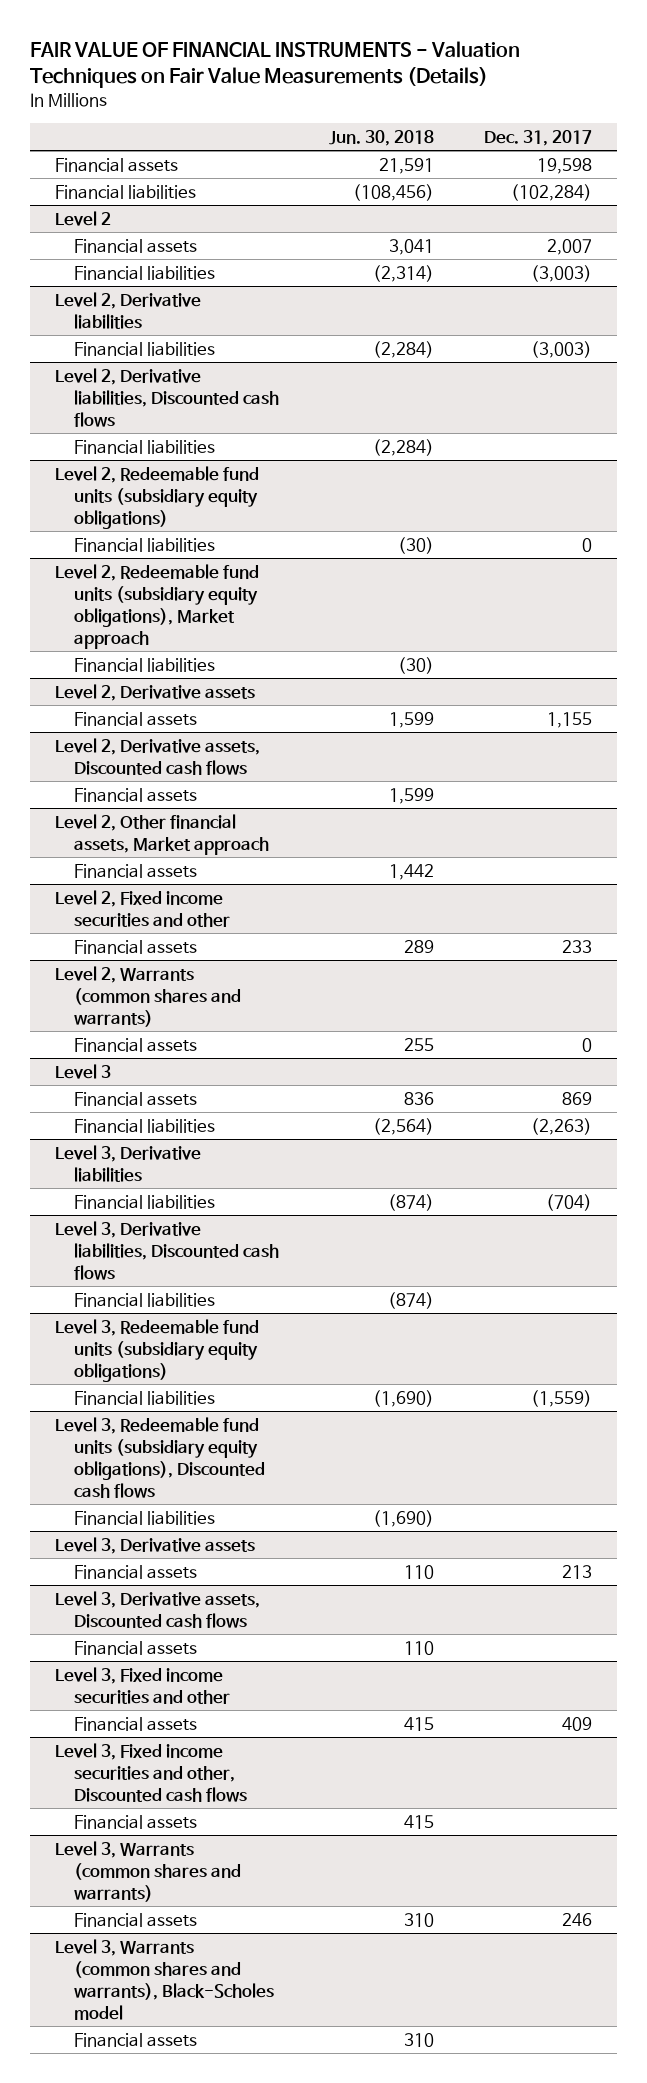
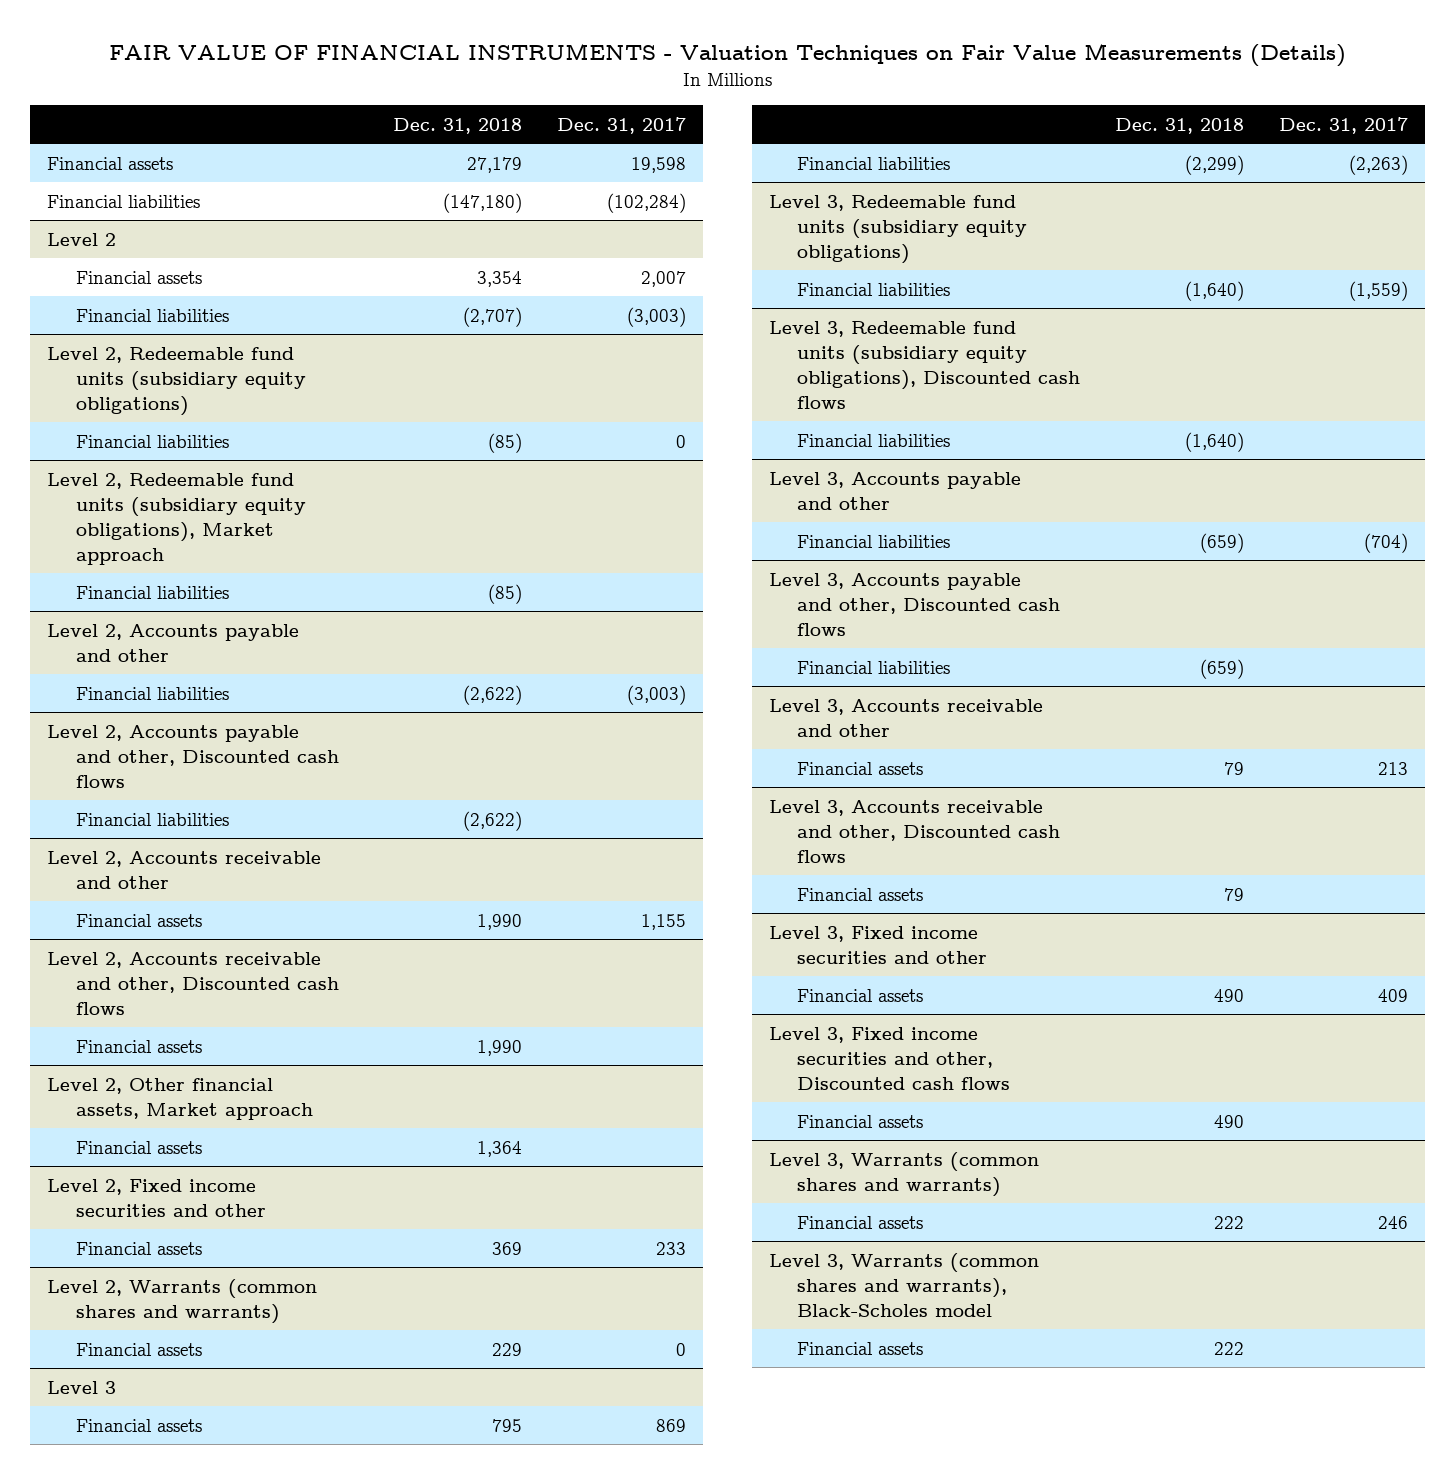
[328,129,434,146] Jun. 30, 2018 -> none
none -> [393,117,523,134] Dec. 31, 2018
[54,291,201,329] Level 2, Derivative liabilities -> none
[74,341,216,356] Financial liabilities -> none
[54,367,280,427] Level 2, Derivative liabilities, Discounted cash flows -> none
[74,439,216,454] Financial liabilities -> none
[54,683,255,701] Level 2, Derivative assets -> none
none -> [47,623,300,662] Level 2, Accounts payable and other
none -> [75,686,229,700] Financial liabilities
none -> [47,724,339,788] Level 2, Accounts payable and other, Discounted cash flows
none -> [75,812,229,826] Financial liabilities
none -> [47,850,322,889] Level 2, Accounts receivable and other
[54,737,260,775] Level 2, Derivative assets, Discounted cash flows -> none
none -> [47,951,339,1015] Level 2, Accounts receivable and other, Discounted cash flows
[54,1144,201,1182] Level 3, Derivative liabilities -> none
[74,1194,216,1209] Financial liabilities -> none
[54,1220,280,1280] Level 3, Derivative liabilities, Discounted cash flows -> none
[74,1292,216,1307] Financial liabilities -> none
[54,1536,255,1554] Level 3, Derivative assets -> none
none -> [768,471,1021,510] Level 3, Accounts payable and other
none -> [797,534,951,548] Financial liabilities
none -> [768,572,1061,636] Level 3, Accounts payable and other, Discounted cash flows
none -> [797,660,951,674] Financial liabilities
none -> [768,698,1043,737] Level 3, Accounts receivable and other
[54,1590,260,1628] Level 3, Derivative assets, Discounted cash flows -> none
none -> [768,799,1061,863] Level 3, Accounts receivable and other, Discounted cash flows

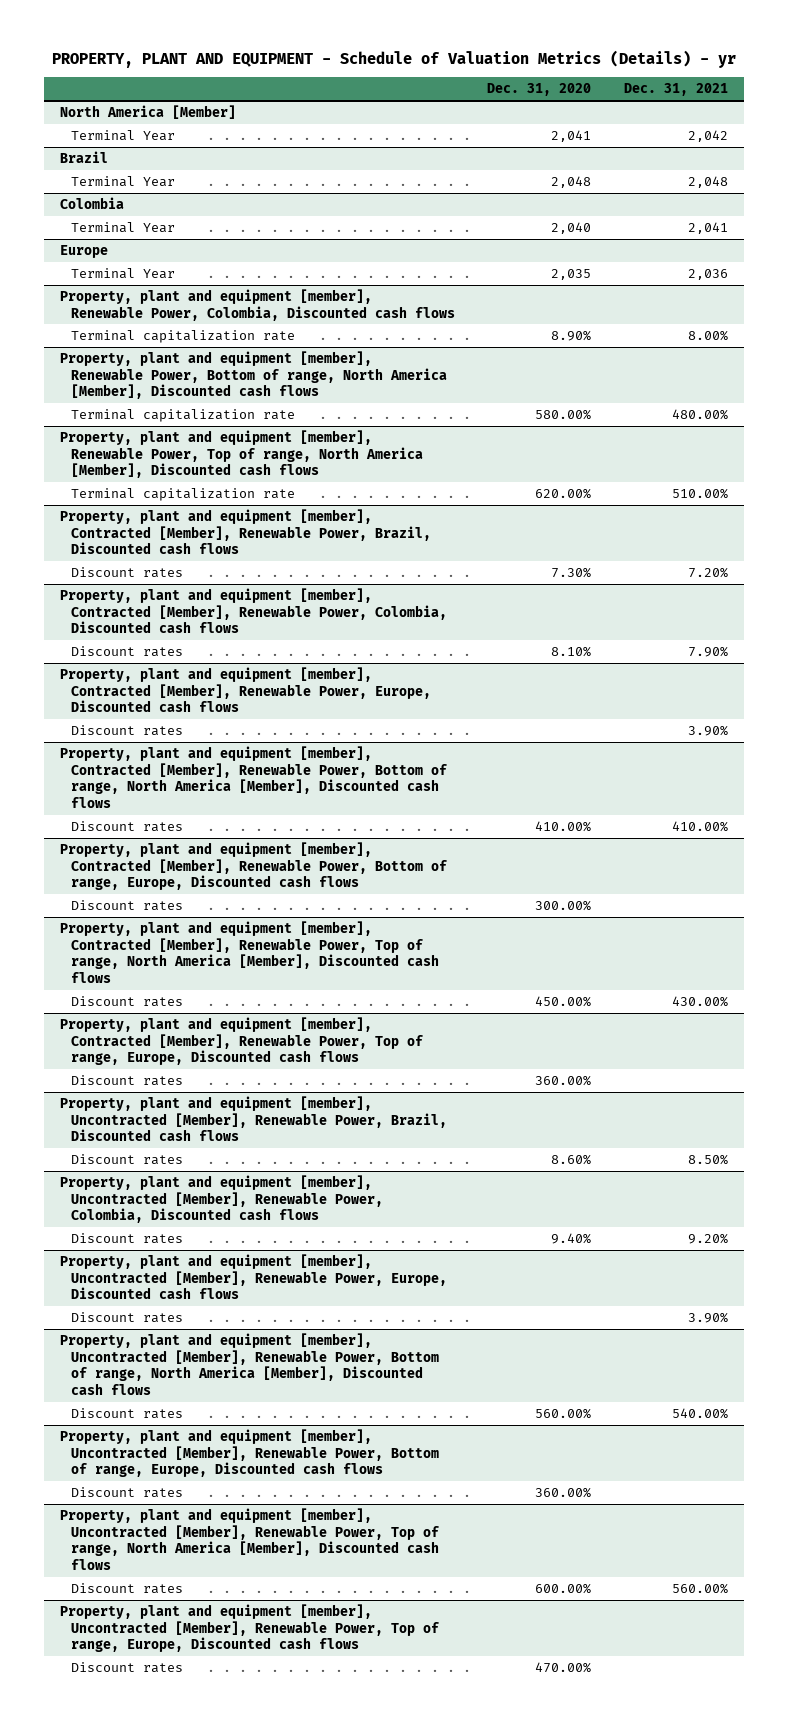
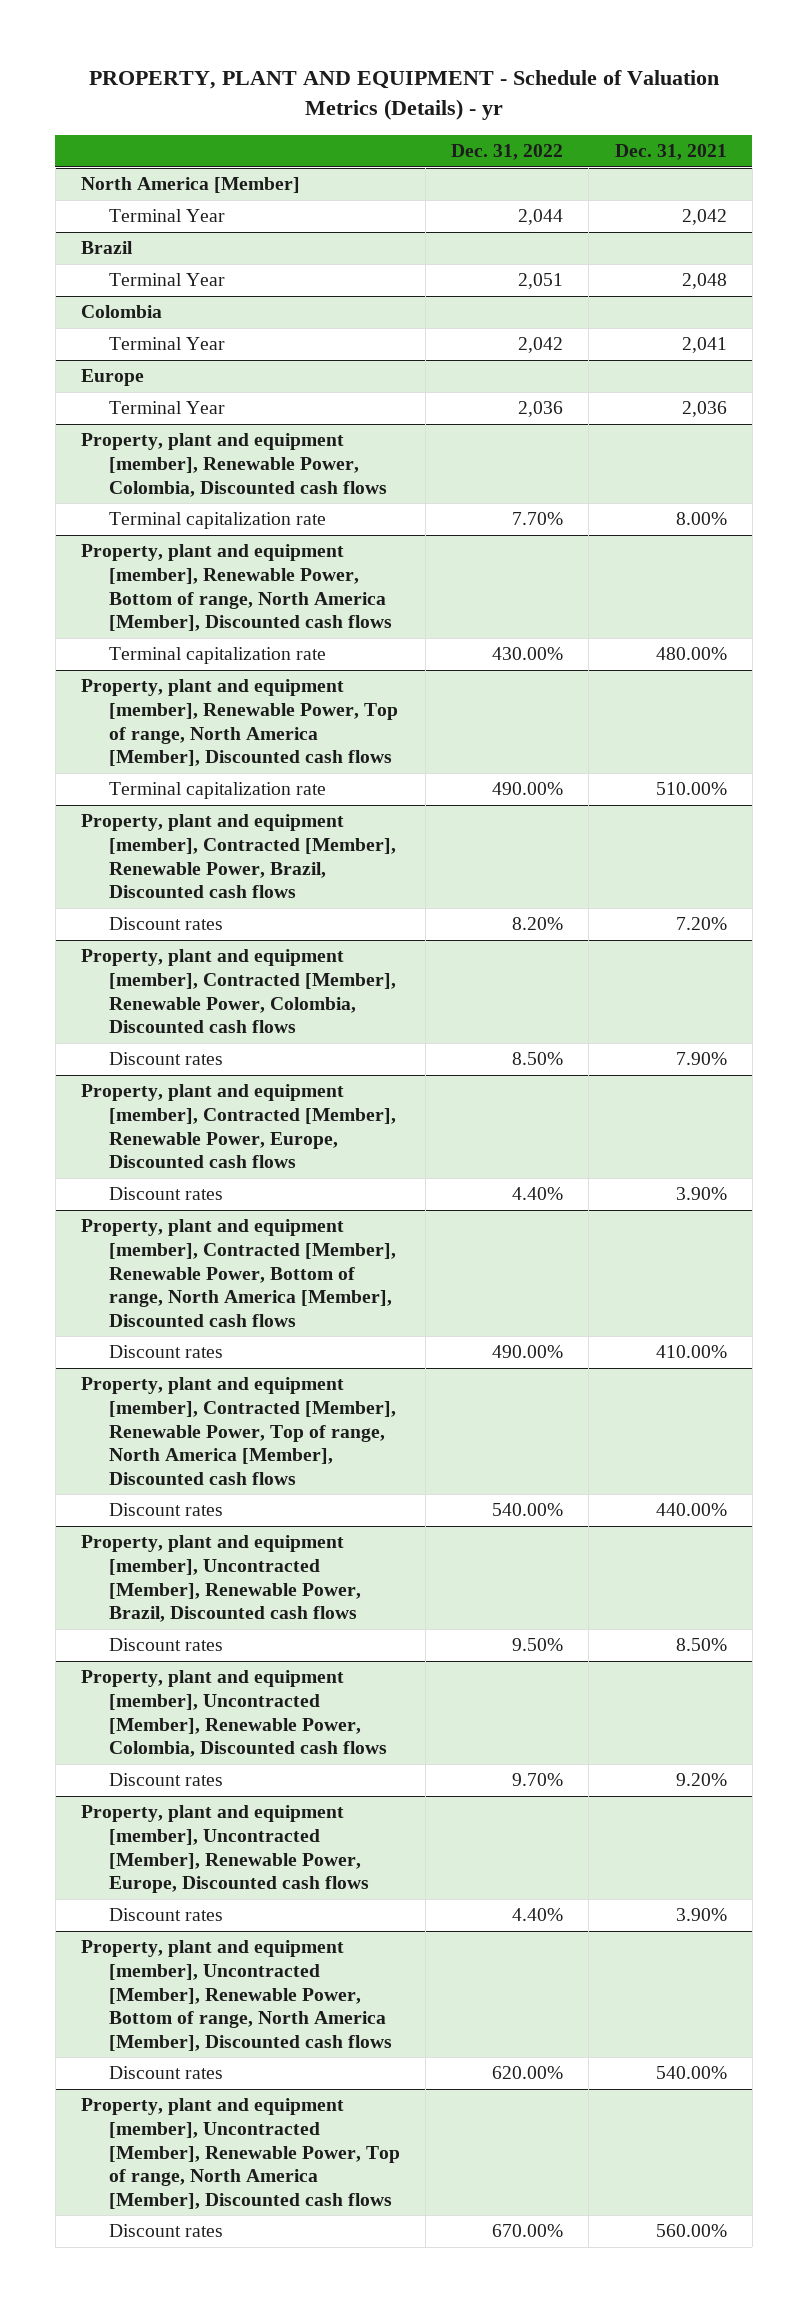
[487,83,592,97] Dec. 31, 2020 -> none
none -> [451,144,564,161] Dec. 31, 2022
[60,841,447,891] Property, plant and equipment [member], Contracted [Member], Renewable Power, Bottom of range, Europe, Discounted cash flows -> none
[70,899,183,911] Discount rates -> none
[60,1016,423,1066] Property, plant and equipment [member], Contracted [Member], Renewable Power, Top of range, Europe, Discounted cash flows -> none
[70,1074,183,1086] Discount rates -> none
[671,995,728,1007] 430.00% -> [655,1503,727,1517] 440.00%
[60,1428,439,1478] Property, plant and equipment [member], Uncontracted [Member], Renewable Power, Bottom of range, Europe, Discounted cash flows -> none
[70,1486,183,1498] Discount rates -> none
[60,1603,439,1653] Property, plant and equipment [member], Uncontracted [Member], Renewable Power, Top of range, Europe, Discounted cash flows -> none
[70,1661,183,1673] Discount rates -> none

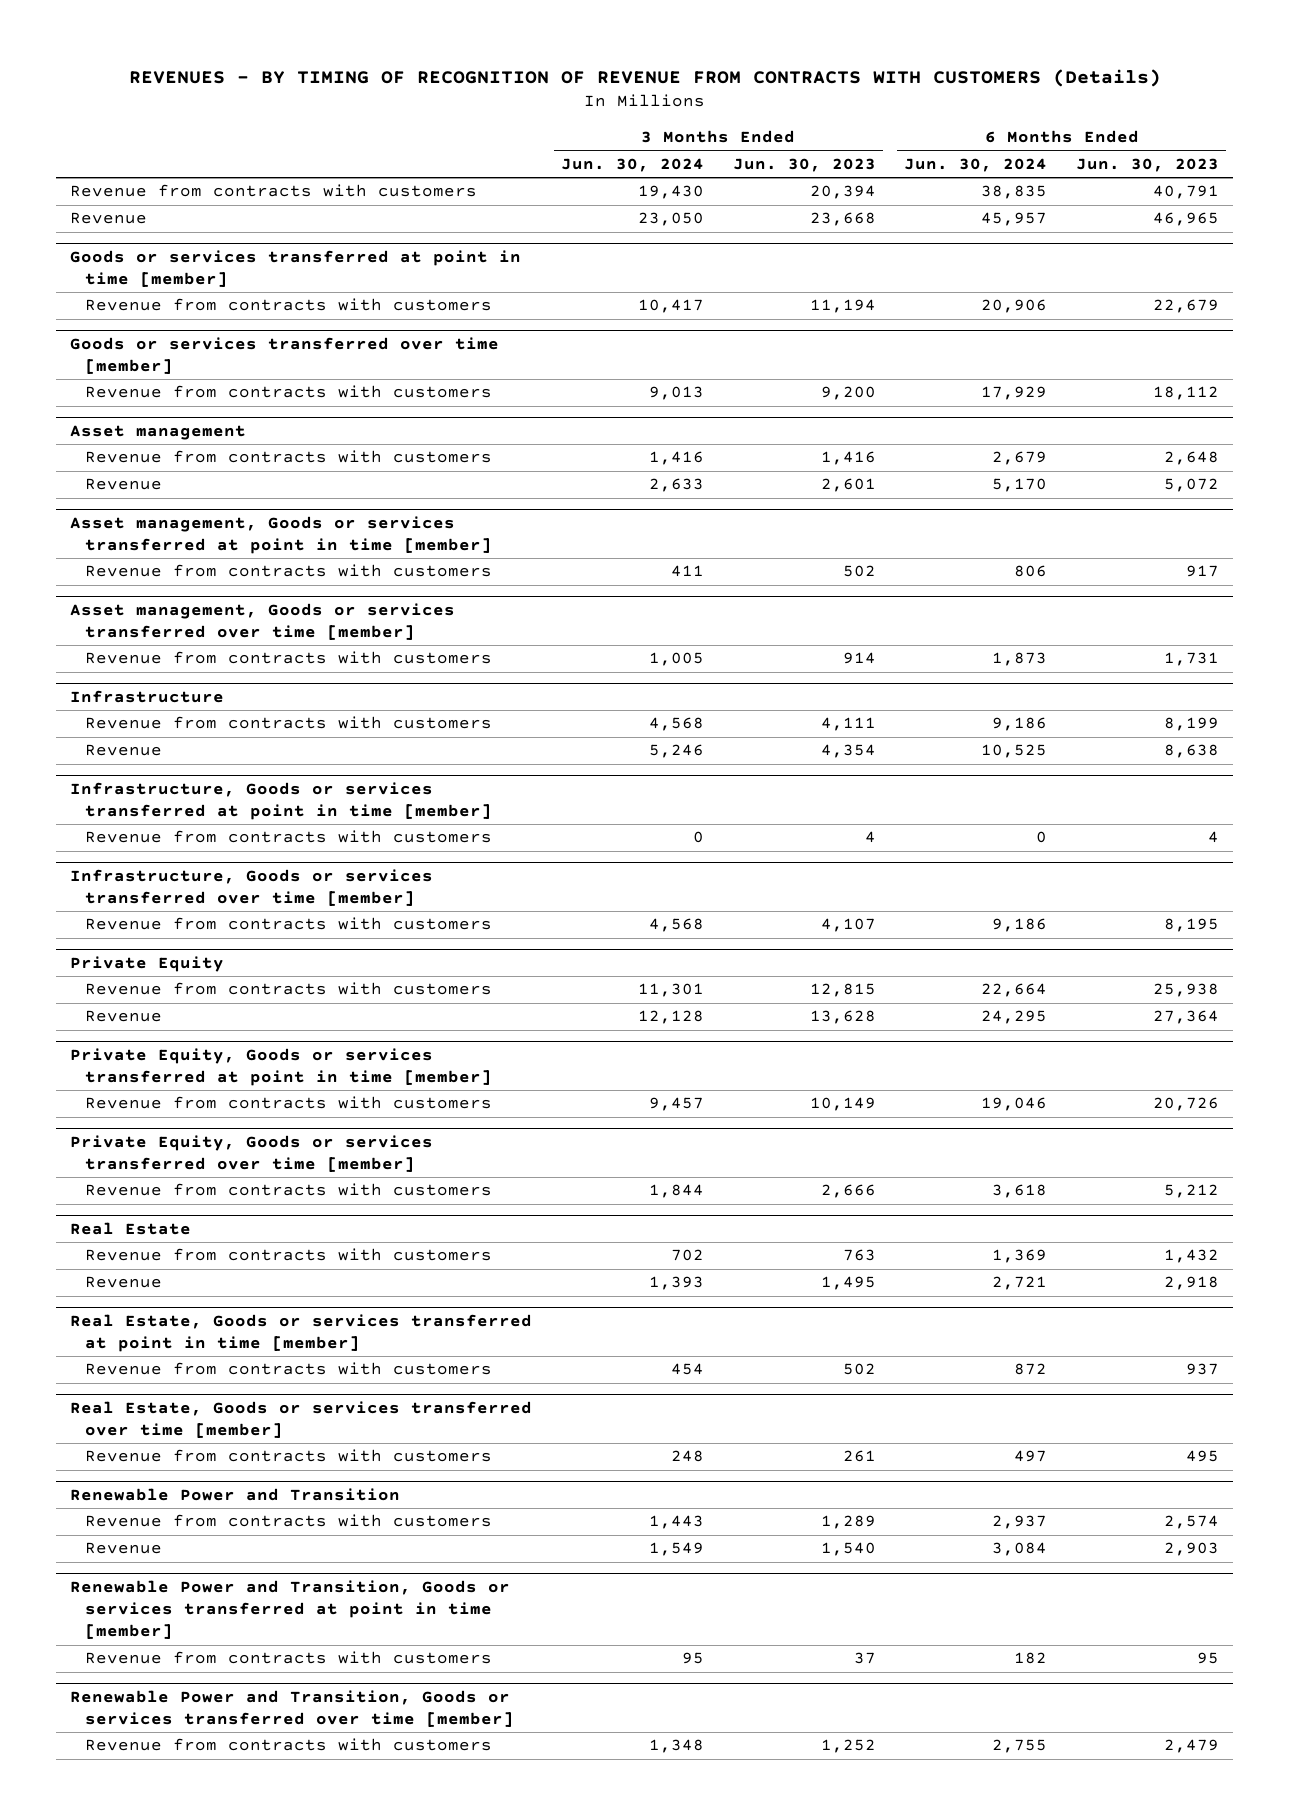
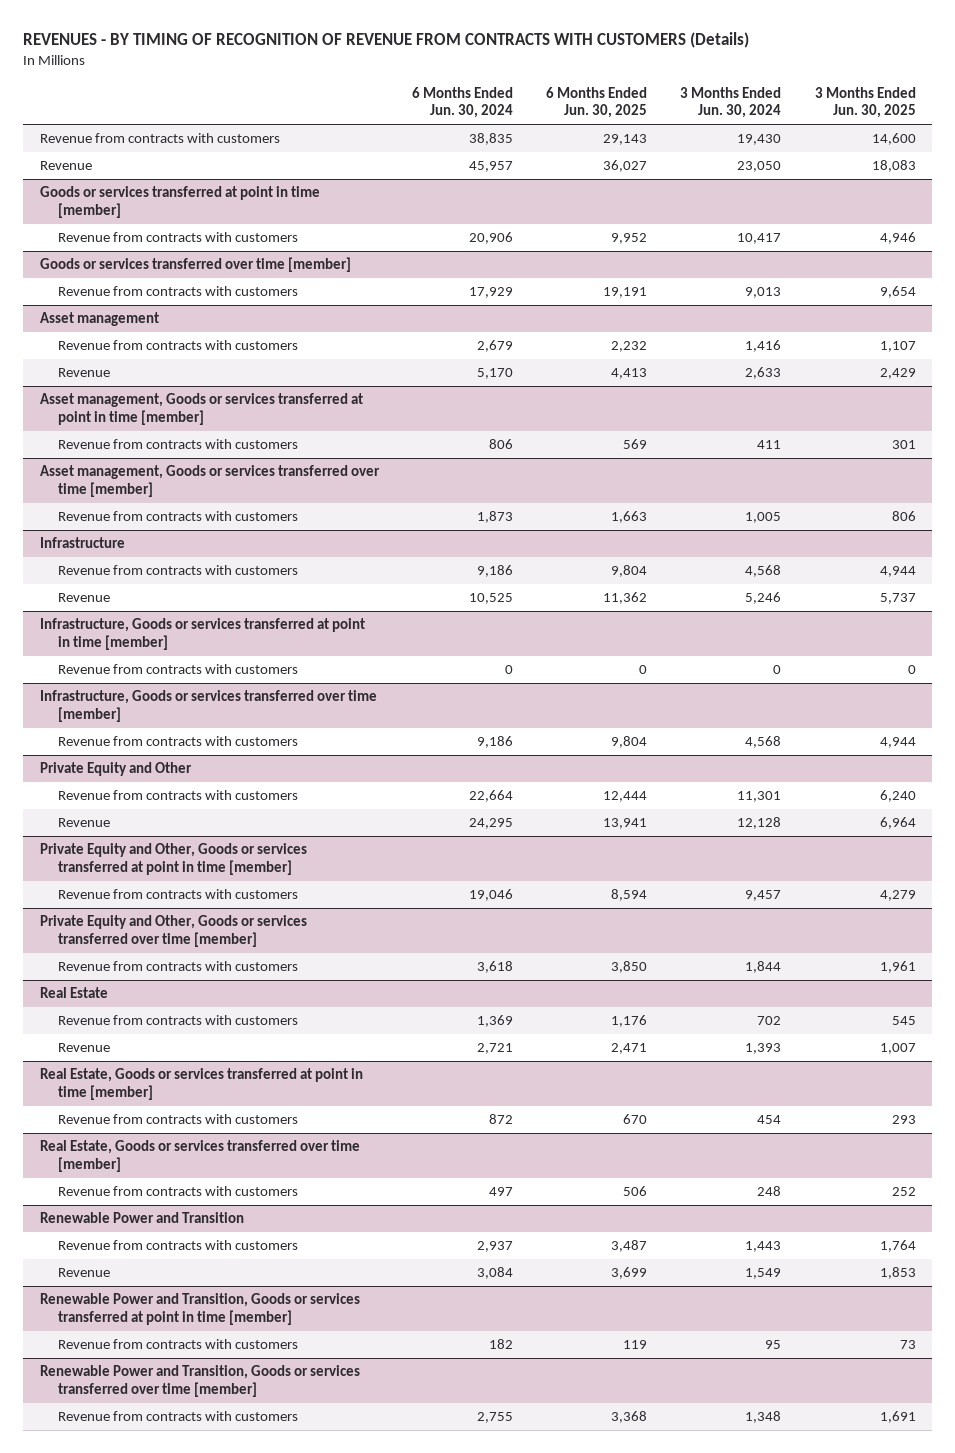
[732,157,876,172] Jun. 30, 2023 -> none
[1076,157,1220,172] Jun. 30, 2023 -> none
none -> [546,86,648,119] 6 Months Ended Jun. 30, 2025
none -> [814,86,916,119] 3 Months Ended Jun. 30, 2025
[70,955,225,972] Private Equity -> [39,762,192,777] Private Equity and Other
[70,1047,492,1086] Private Equity, Goods or services transferred at point in time [member] -> [39,843,307,876] Private Equity and Other, Goods or services transferred at point in time [member]
[70,1134,434,1172] Private Equity, Goods or services transferred over time [member] -> [39,915,307,948] Private Equity and Other, Goods or services transferred over time [member]

